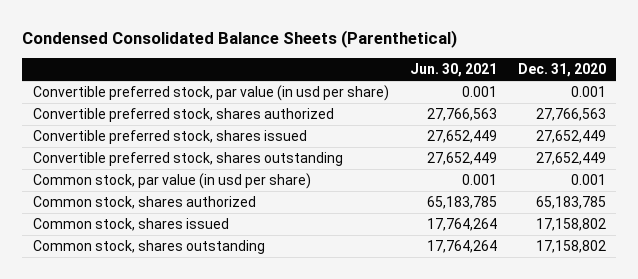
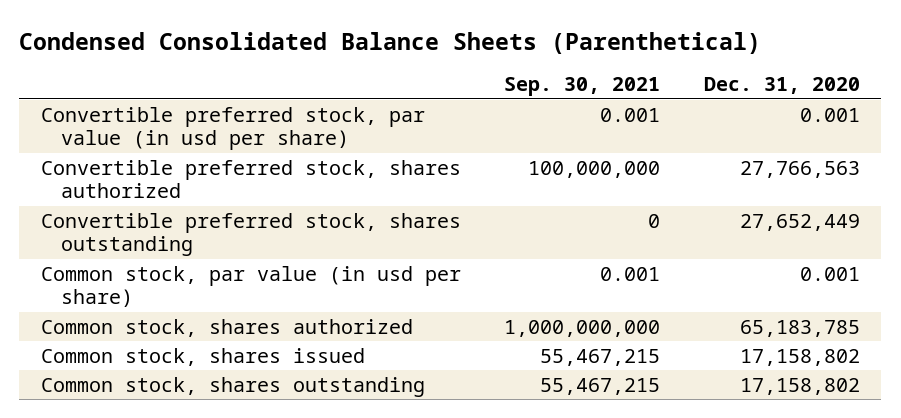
[409,63,497,78] Jun. 30, 2021 -> none
none -> [504,77,661,97] Sep. 30, 2021
[32,129,307,144] Convertible preferred stock, shares issued -> none

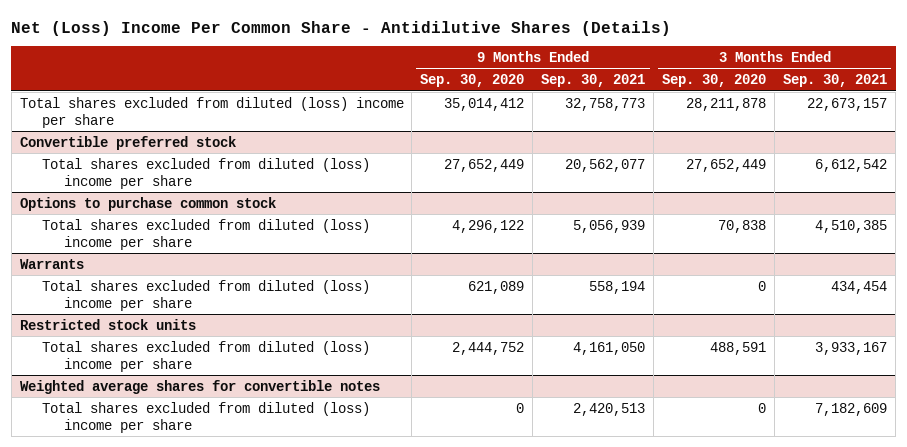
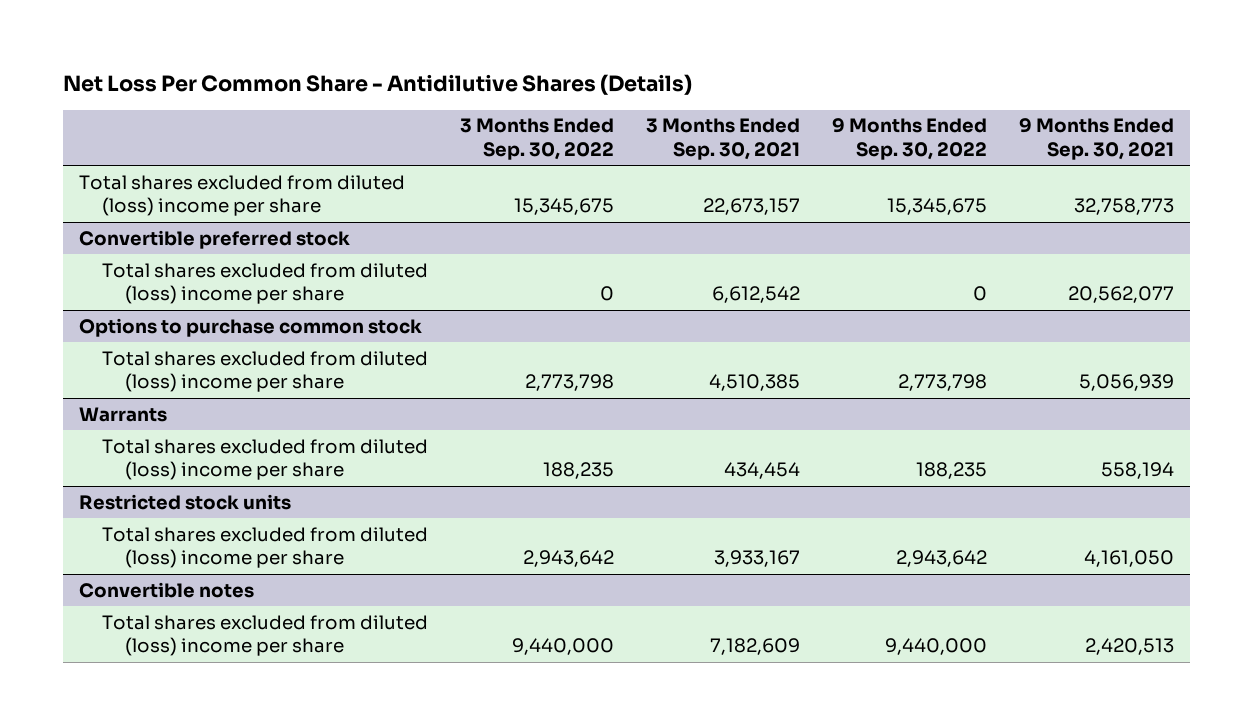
[11,20,672,36] Net (Loss) Income Per Common Share - Antidilutive Shares (Details) -> [62,74,692,96] Net Loss Per Common Share - Antidilutive Shares (Details)
[420,74,525,88] Sep. 30, 2020 -> none
[662,74,767,88] Sep. 30, 2020 -> none
none -> [459,118,614,160] 3 Months Ended Sep. 30, 2022
none -> [831,118,987,160] 9 Months Ended Sep. 30, 2022
[19,379,380,394] Weighted average shares for convertible notes -> [78,581,254,598] Convertible notes

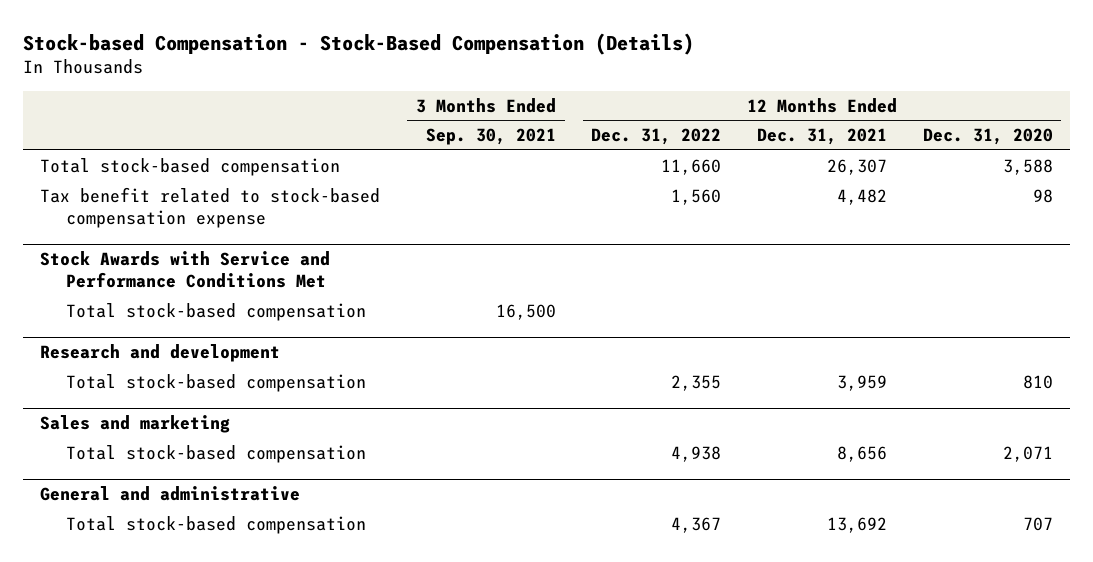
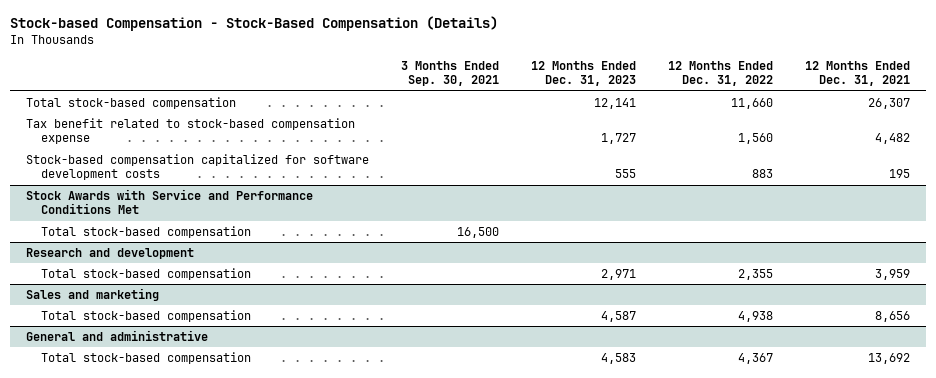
[922,128,1053,146] Dec. 31, 2020 -> none
none -> [530,60,636,87] 12 Months Ended Dec. 31, 2023
none -> [25,153,369,181] Stock-based compensation capitalized for software development costs

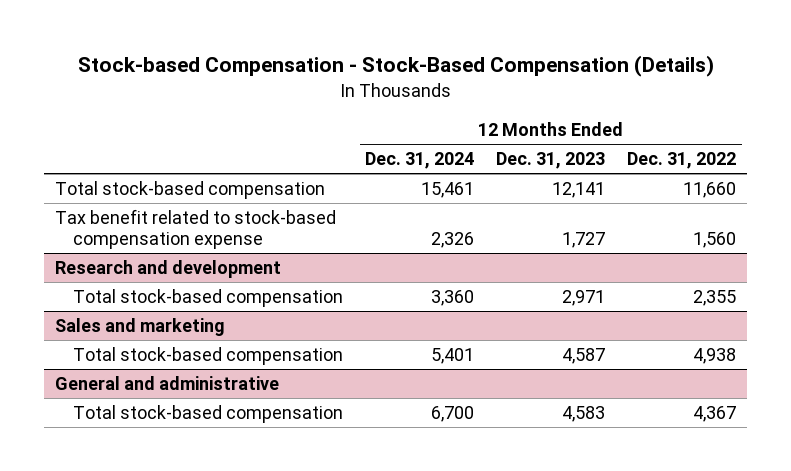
[400,60,499,87] 3 Months Ended Sep. 30, 2021 -> none
[804,60,910,87] 12 Months Ended Dec. 31, 2021 -> none
none -> [365,152,475,170] Dec. 31, 2024
[25,153,369,181] Stock-based compensation capitalized for software development costs -> none
[25,188,313,215] Stock Awards with Service and Performance Conditions Met -> none
[40,225,251,238] Total stock-based compensation -> none

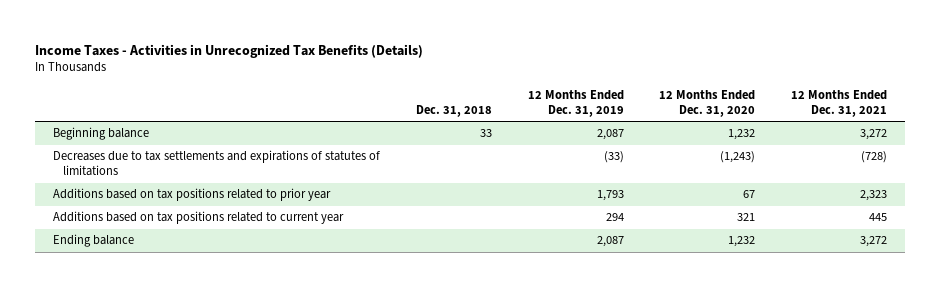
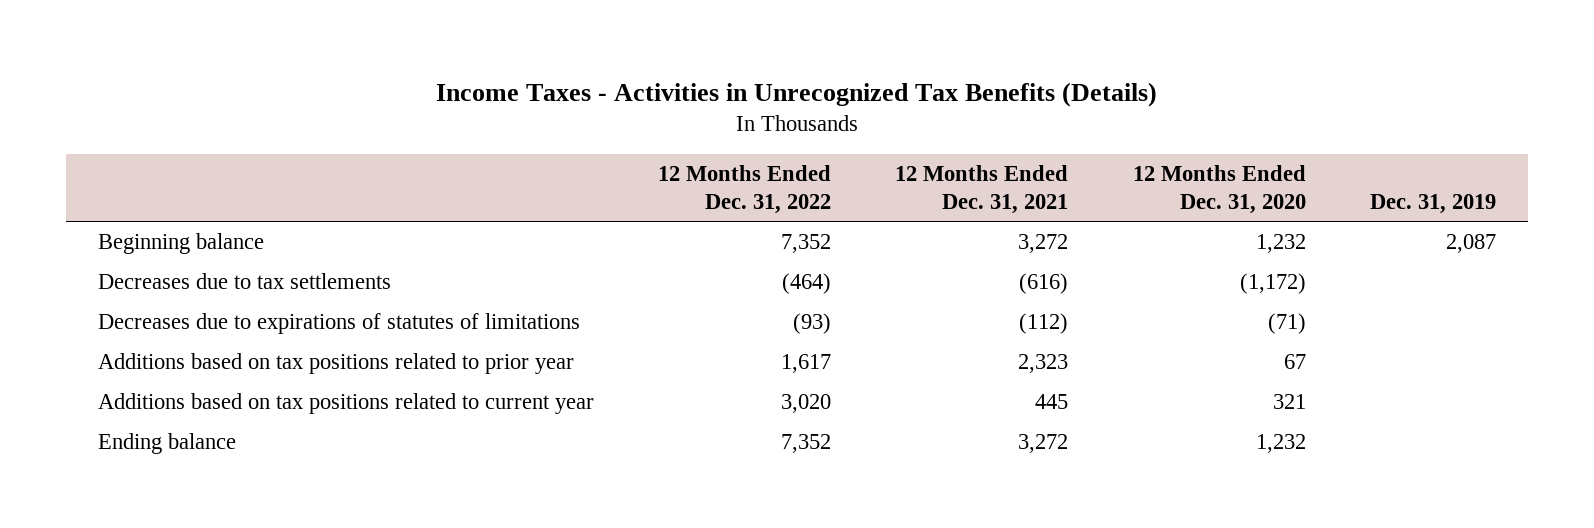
[415,105,492,118] Dec. 31, 2018 -> none
[527,90,624,118] 12 Months Ended Dec. 31, 2019 -> none
none -> [658,165,832,214] 12 Months Ended Dec. 31, 2022
none -> [1369,193,1496,214] Dec. 31, 2019
[53,150,381,177] Decreases due to tax settlements and expirations of statutes of limitations -> [97,273,391,290] Decreases due to tax settlements
[720,151,756,164] (1,243) -> [1239,273,1306,295] (1,172)
[861,151,888,164] (728) -> [1019,273,1069,295] (616)
none -> [97,313,580,335] Decreases due to expirations of statutes of limitations

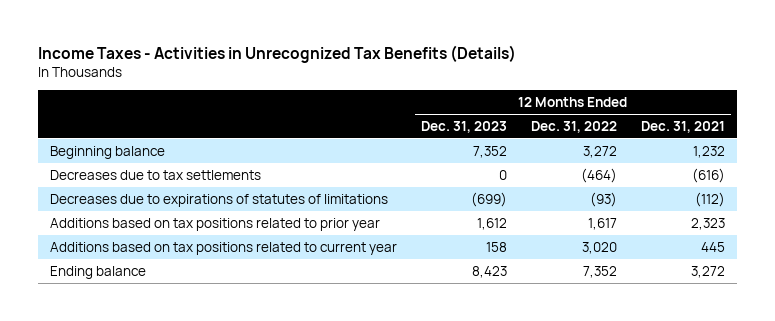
[1132,165,1306,214] 12 Months Ended Dec. 31, 2020 -> none
[1369,193,1496,214] Dec. 31, 2019 -> none
none -> [421,120,508,133] Dec. 31, 2023
[781,234,832,254] 7,352 -> [583,145,618,158] 3,272
[1018,234,1069,254] 3,272 -> [693,145,726,158] 1,232

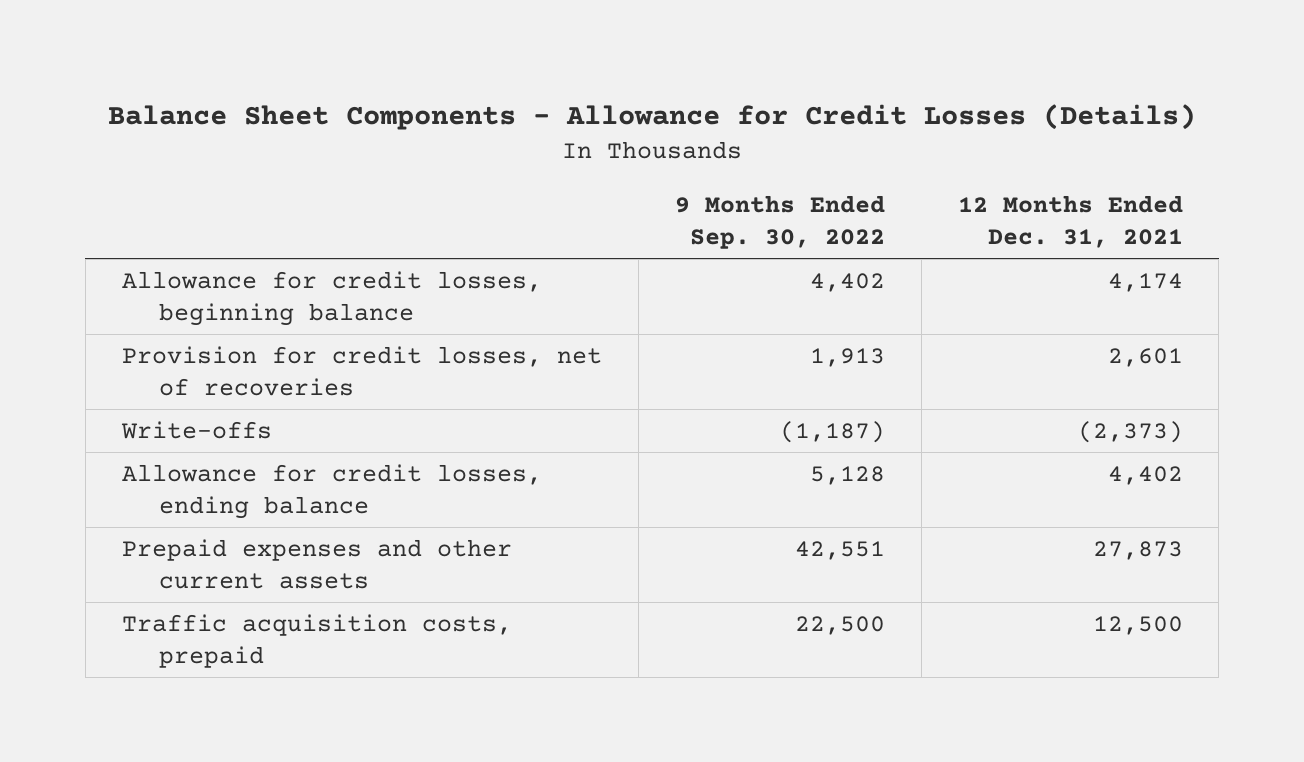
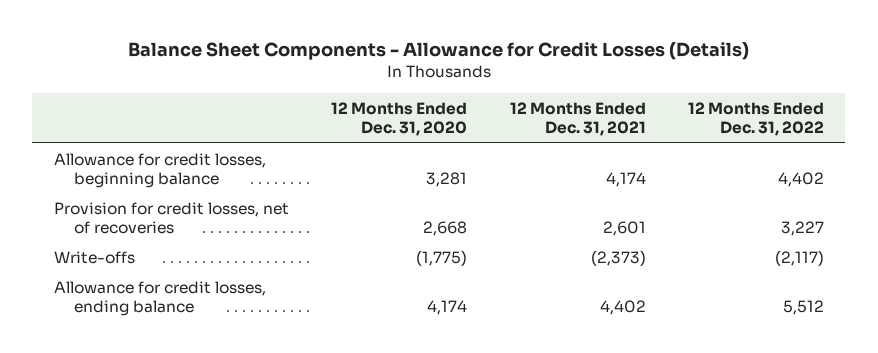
[674,195,885,250] 9 Months Ended Sep. 30, 2022 -> none
none -> [331,101,468,137] 12 Months Ended Dec. 31, 2020
none -> [688,101,825,137] 12 Months Ended Dec. 31, 2022
[121,538,512,589] Prepaid expenses and other current assets -> none
[121,613,512,668] Traffic acquisition costs, prepaid -> none

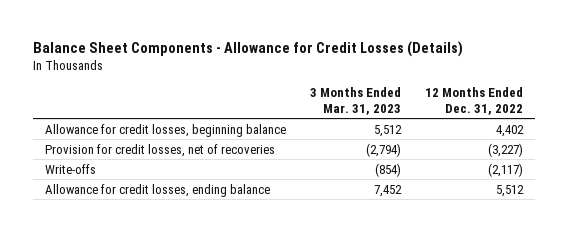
[331,101,468,137] 12 Months Ended Dec. 31, 2020 -> none
[509,101,646,137] 12 Months Ended Dec. 31, 2021 -> none
none -> [309,87,401,115] 3 Months Ended Mar. 31, 2023
[781,221,825,237] 3,227 -> [488,142,524,157] (3,227)

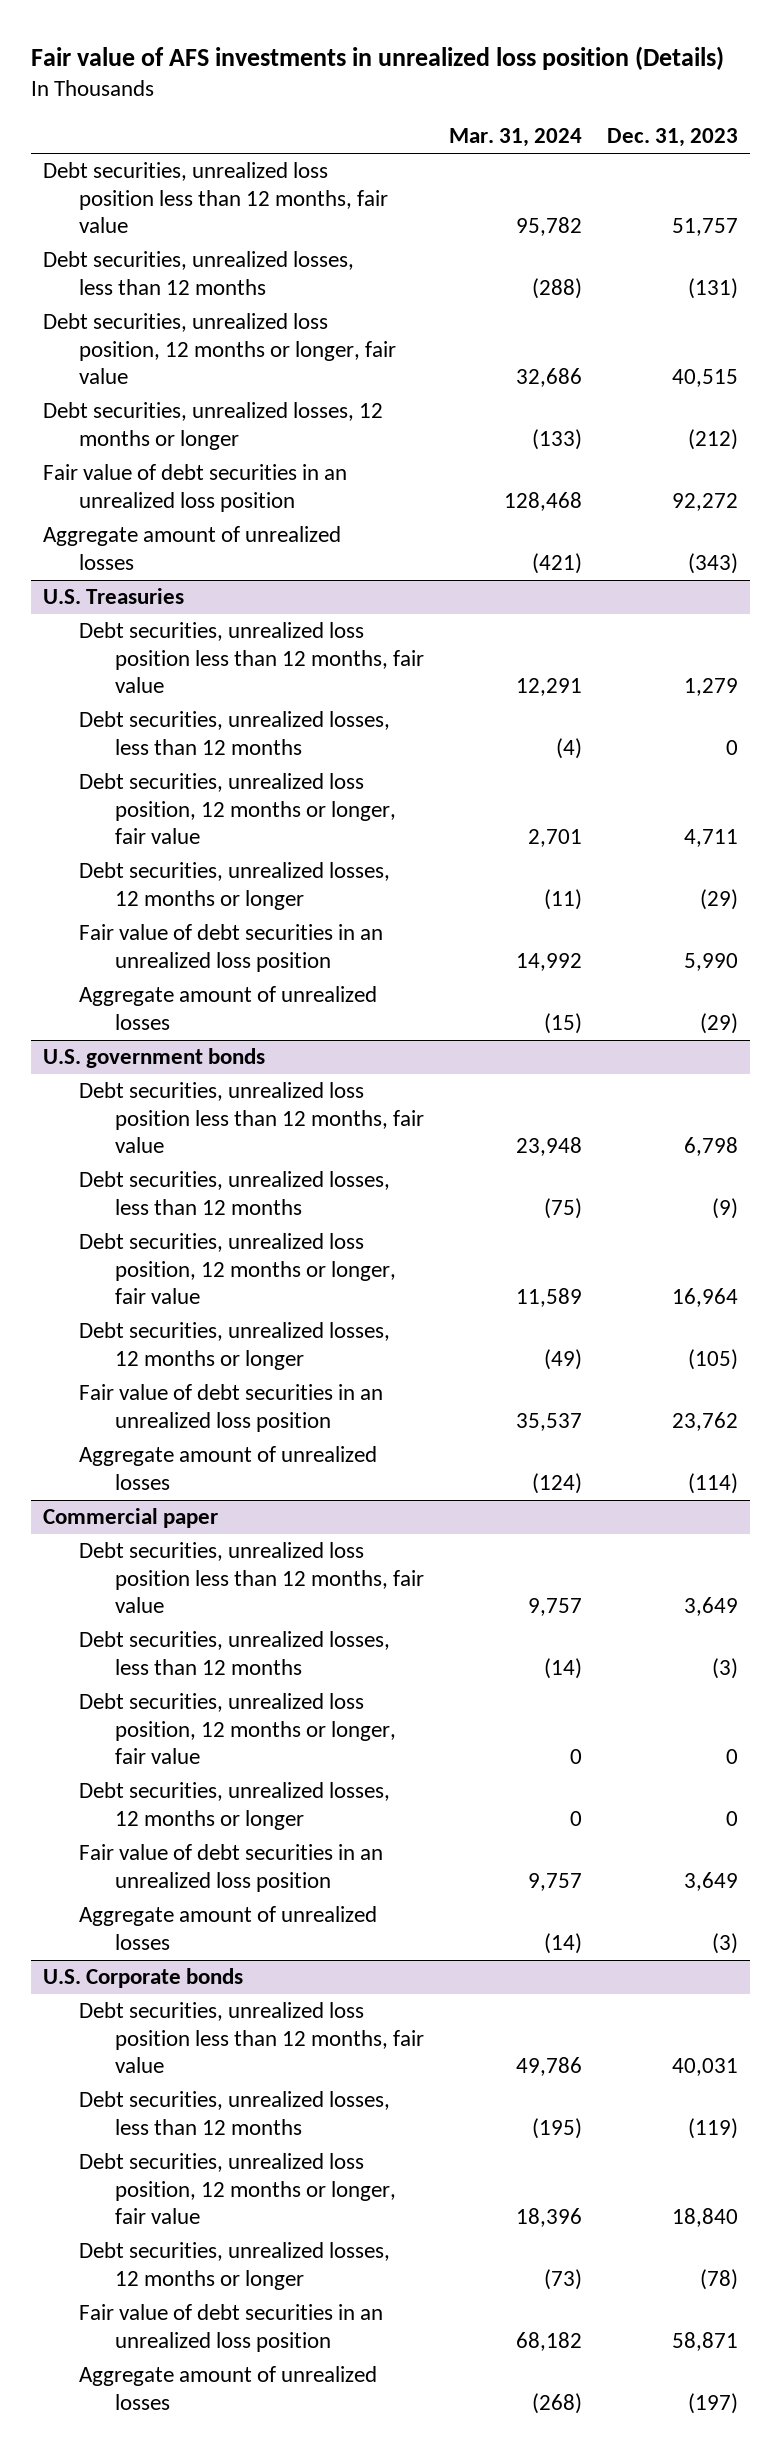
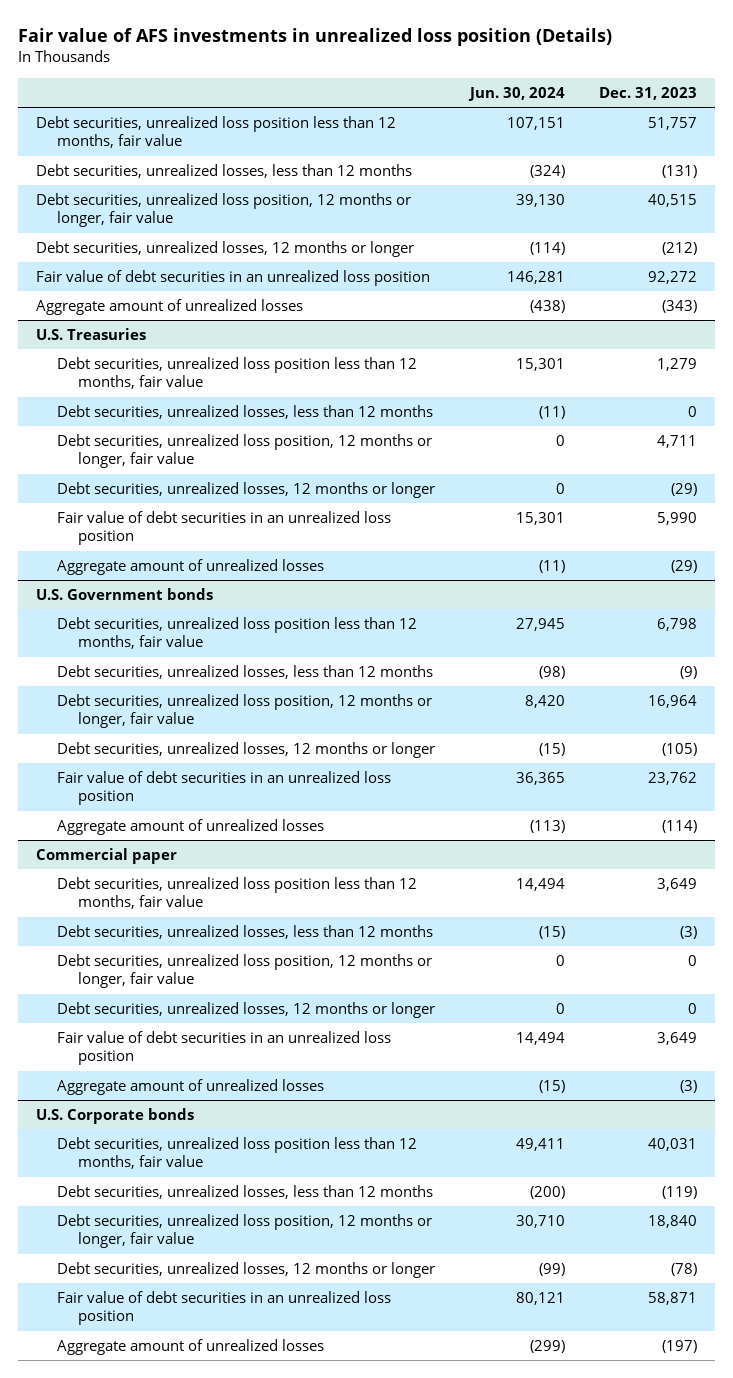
[448,128,582,148] Mar. 31, 2024 -> none
none -> [467,86,565,101] Jun. 30, 2024
[43,1048,266,1069] U.S. government bonds -> [35,588,213,601] U.S. Government bonds

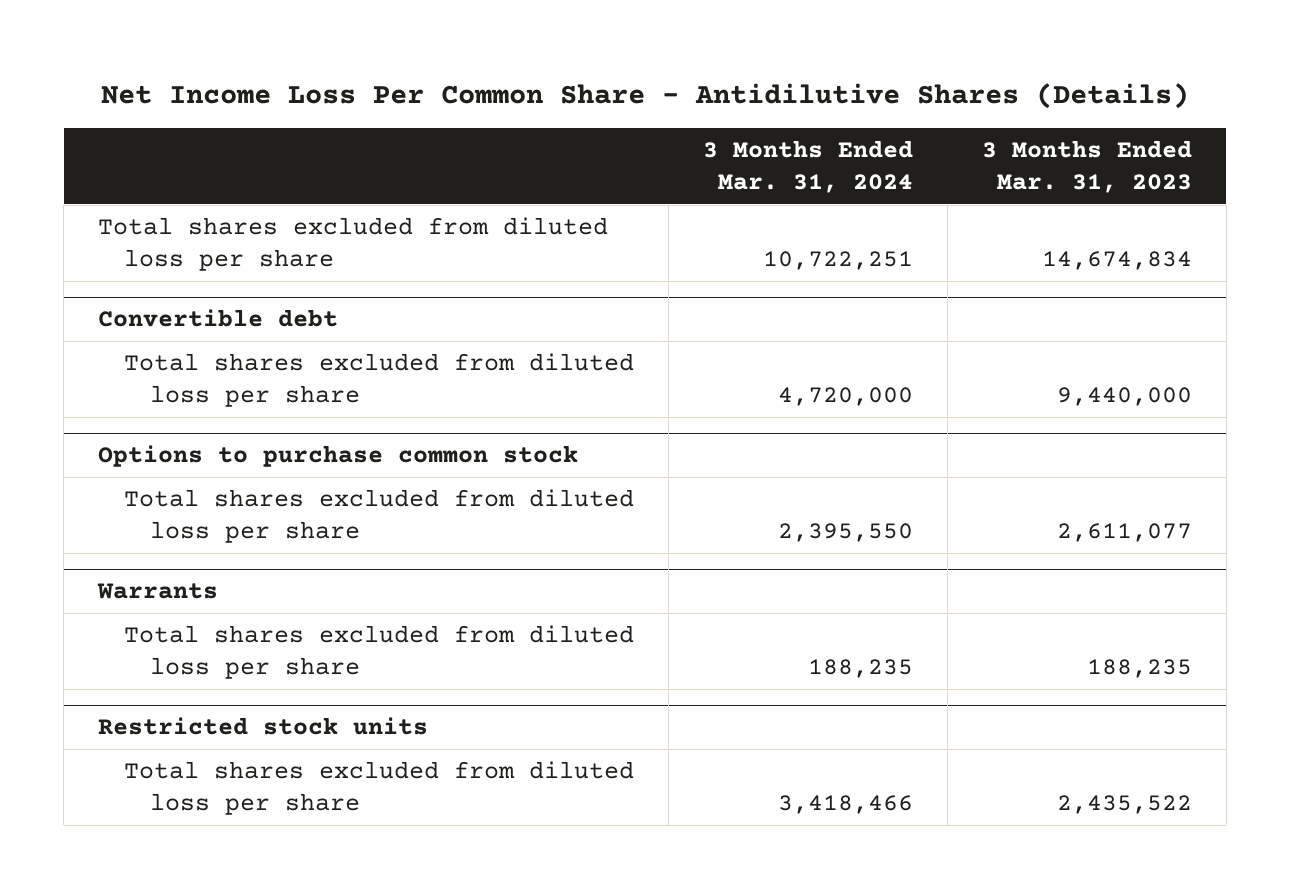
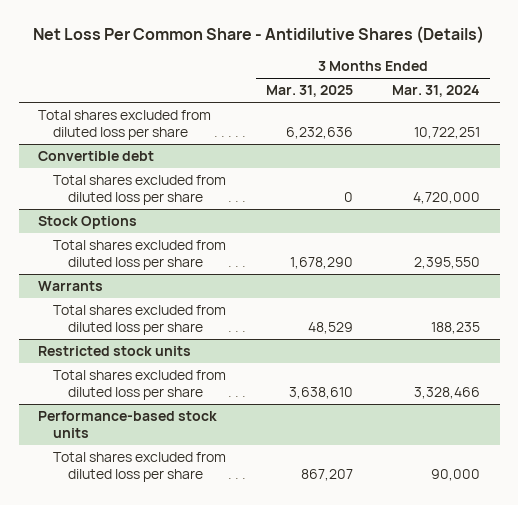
[100,82,1189,109] Net Income Loss Per Common Share - Antidilutive Shares (Details) -> [33,26,485,45] Net Loss Per Common Share - Antidilutive Shares (Details)
[981,140,1192,194] 3 Months Ended Mar. 31, 2023 -> none
none -> [265,85,353,98] Mar. 31, 2025
[98,445,579,468] Options to purchase common stock -> [38,216,138,230] Stock Options
[777,795,913,815] 3,418,466 -> [414,387,481,400] 3,328,466
none -> [38,411,218,439] Performance-based stock units
none -> [53,452,227,483] Total shares excluded from diluted loss per share

